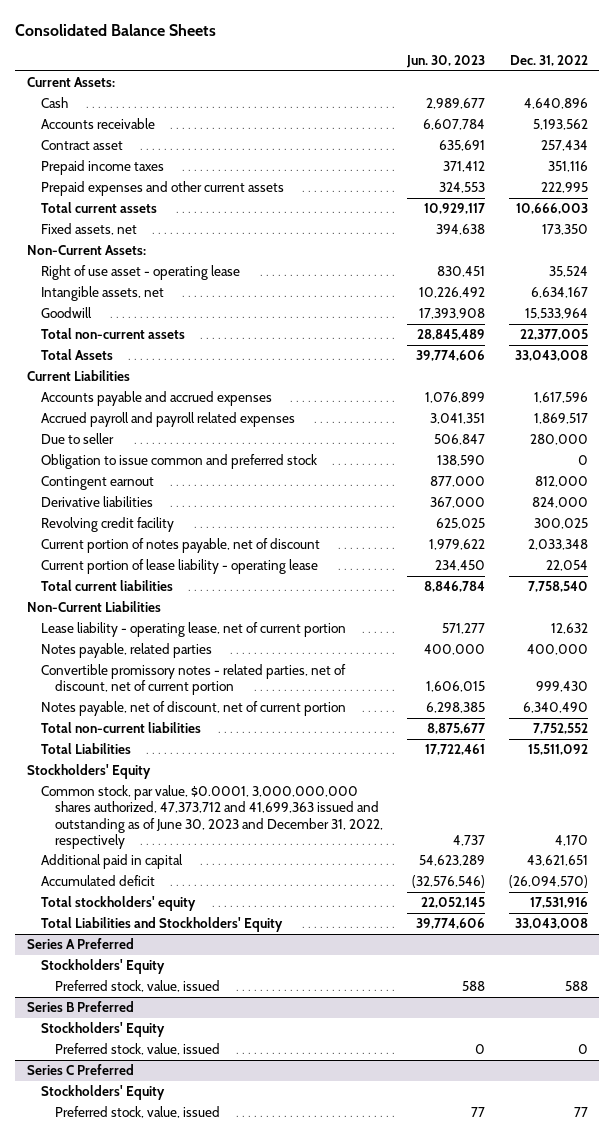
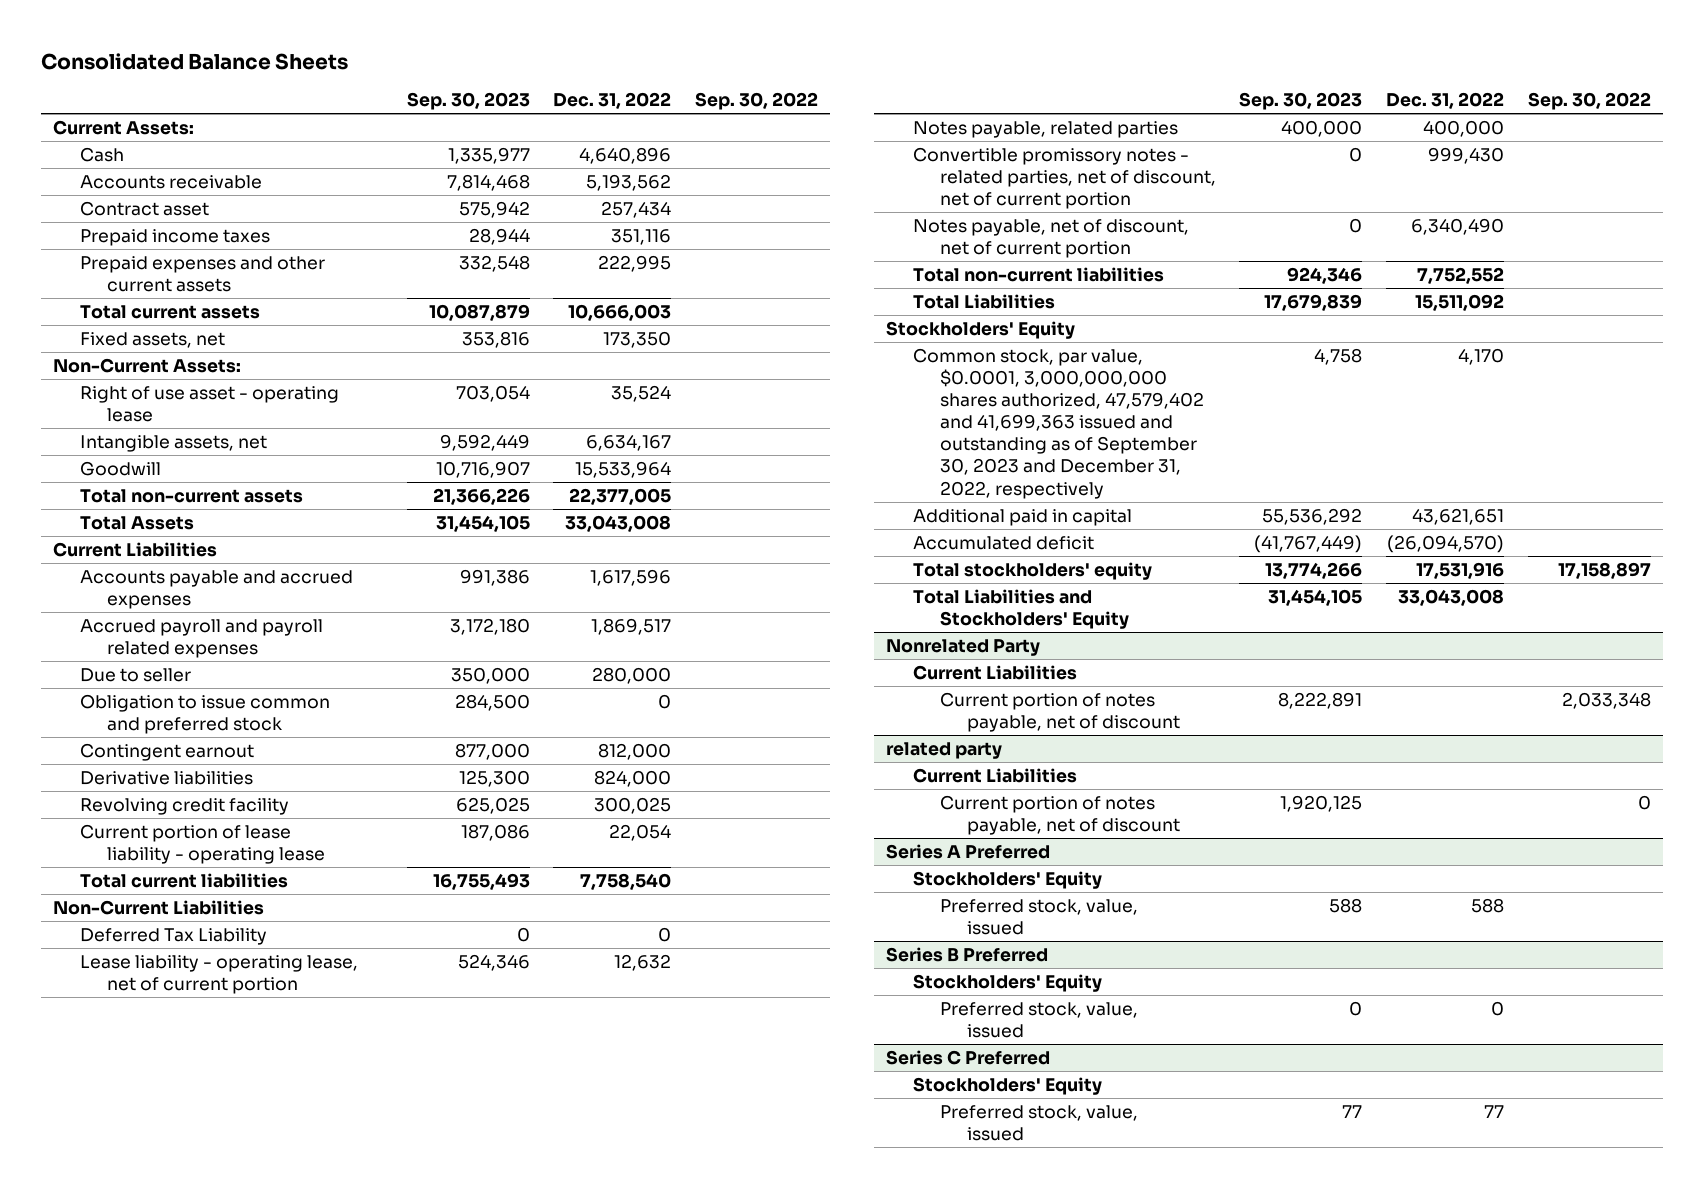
[405,55,485,69] Jun. 30, 2023 -> none
none -> [406,92,530,111] Sep. 30, 2023
none -> [694,92,818,111] Sep. 30, 2022
[40,538,320,554] Current portion of notes payable, net of discount -> none
none -> [80,927,268,945] Deferred Tax Liability
[40,785,384,849] Common stock, par value, $0.0001, 3,000,000,000 shares authorized, 47,373,712 and 41,699,363 issued and outstanding as of June 30, 2023 and December 31, 2022, respectively -> [912,347,1204,499] Common stock, par value, $0.0001, 3,000,000,000 shares authorized, 47,579,402 and 41,699,363 issued and outstanding as of September 30, 2023 and December 31, 2022, respectively
none -> [885,638,1040,656] Nonrelated Party
none -> [912,664,1077,680] Current Liabilities
none -> [939,691,1180,733] Current portion of notes payable, net of discount
none -> [885,741,1002,759] related party
none -> [912,767,1077,783] Current Liabilities
none -> [939,794,1180,836] Current portion of notes payable, net of discount

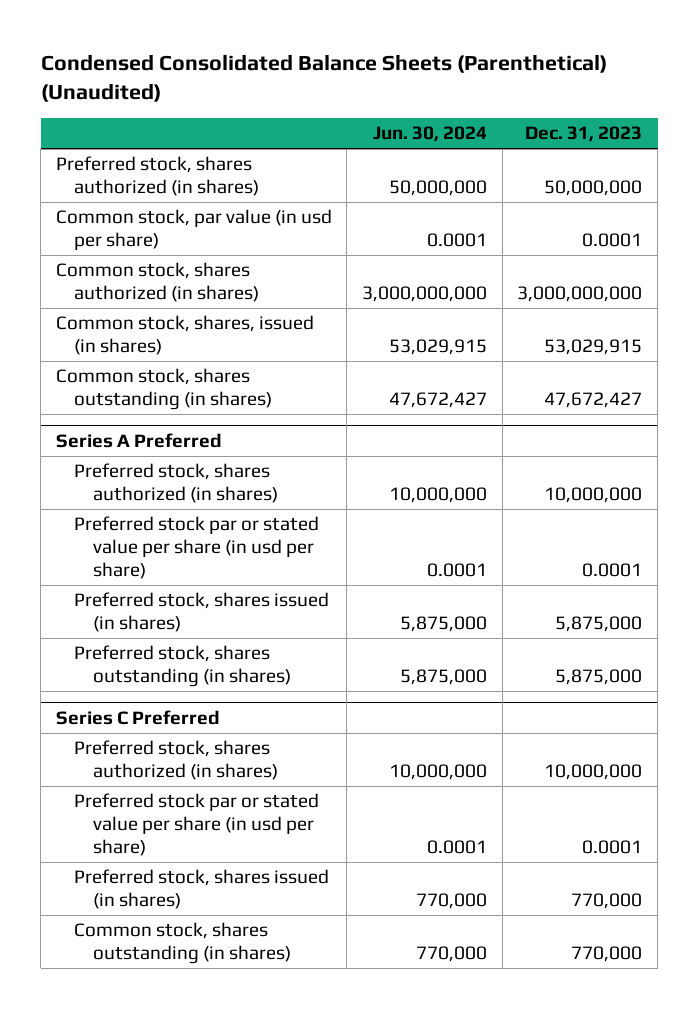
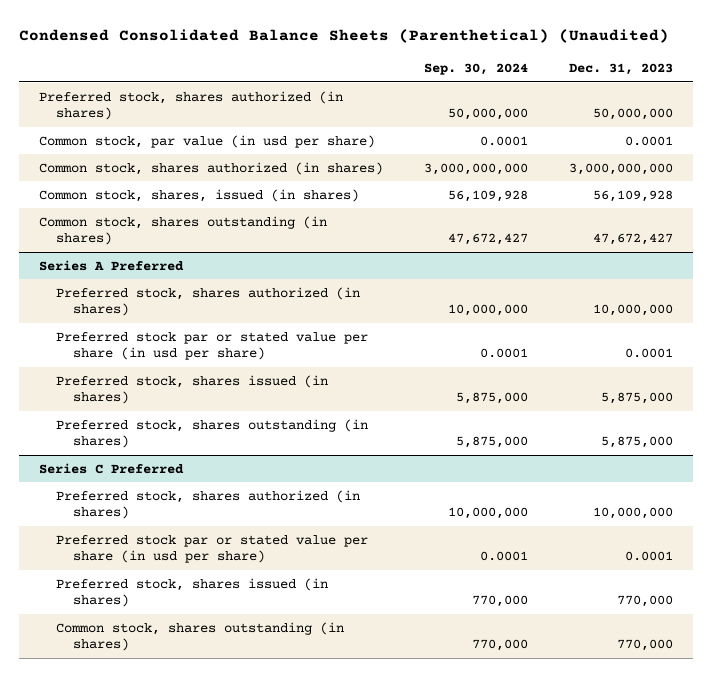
[373,126,488,143] Jun. 30, 2024 -> none
none -> [423,63,528,76] Sep. 30, 2024
[544,339,643,356] 53,029,915 -> [592,189,673,202] 56,109,928

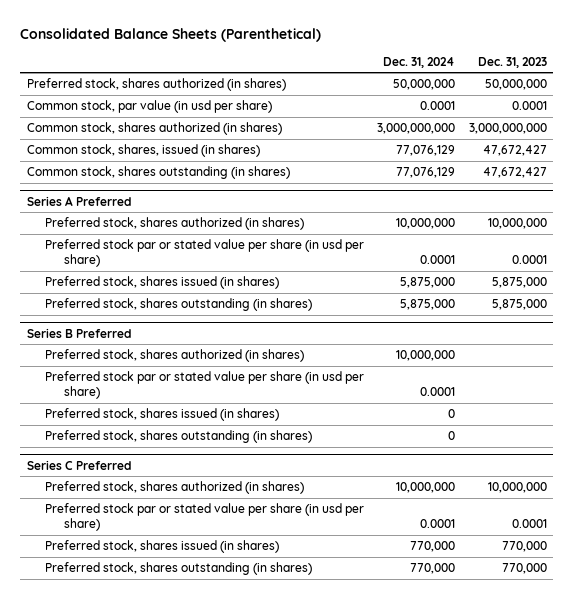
[18,29,669,44] Condensed Consolidated Balance Sheets (Parenthetical) (Unaudited) -> [19,27,321,42] Consolidated Balance Sheets (Parenthetical)
[423,63,528,76] Sep. 30, 2024 -> none
none -> [383,56,456,68] Dec. 31, 2024
[592,189,673,202] 56,109,928 -> [482,145,547,157] 47,672,427
none -> [26,327,131,338] Series B Preferred
none -> [45,349,305,363] Preferred stock, shares authorized (in shares)
none -> [45,371,365,400] Preferred stock par or stated value per share (in usd per share)
none -> [45,408,280,422] Preferred stock, shares issued (in shares)
none -> [45,430,313,444] Preferred stock, shares outstanding (in shares)
[55,621,344,652] Common stock, shares outstanding (in shares) -> [45,562,313,576] Preferred stock, shares outstanding (in shares)

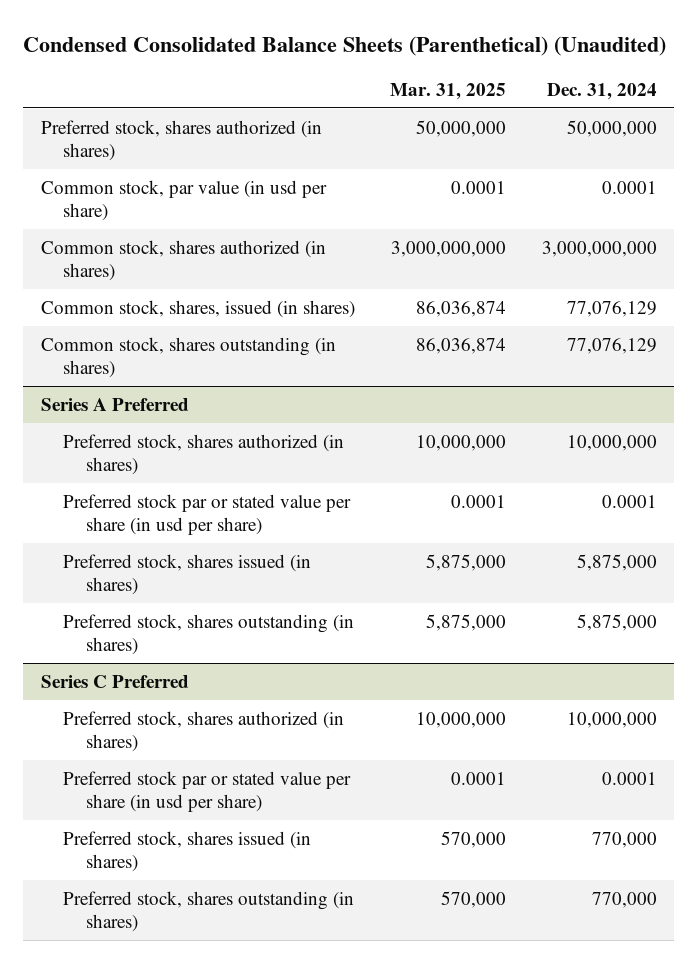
[19,27,321,42] Consolidated Balance Sheets (Parenthetical) -> [22,36,666,57] Condensed Consolidated Balance Sheets (Parenthetical) (Unaudited)
[477,56,547,68] Dec. 31, 2023 -> none
none -> [390,82,507,100] Mar. 31, 2025
[26,327,131,338] Series B Preferred -> none
[45,349,305,363] Preferred stock, shares authorized (in shares) -> none
[45,371,365,400] Preferred stock par or stated value per share (in usd per share) -> none
[45,408,280,422] Preferred stock, shares issued (in shares) -> none
[45,430,313,444] Preferred stock, shares outstanding (in shares) -> none

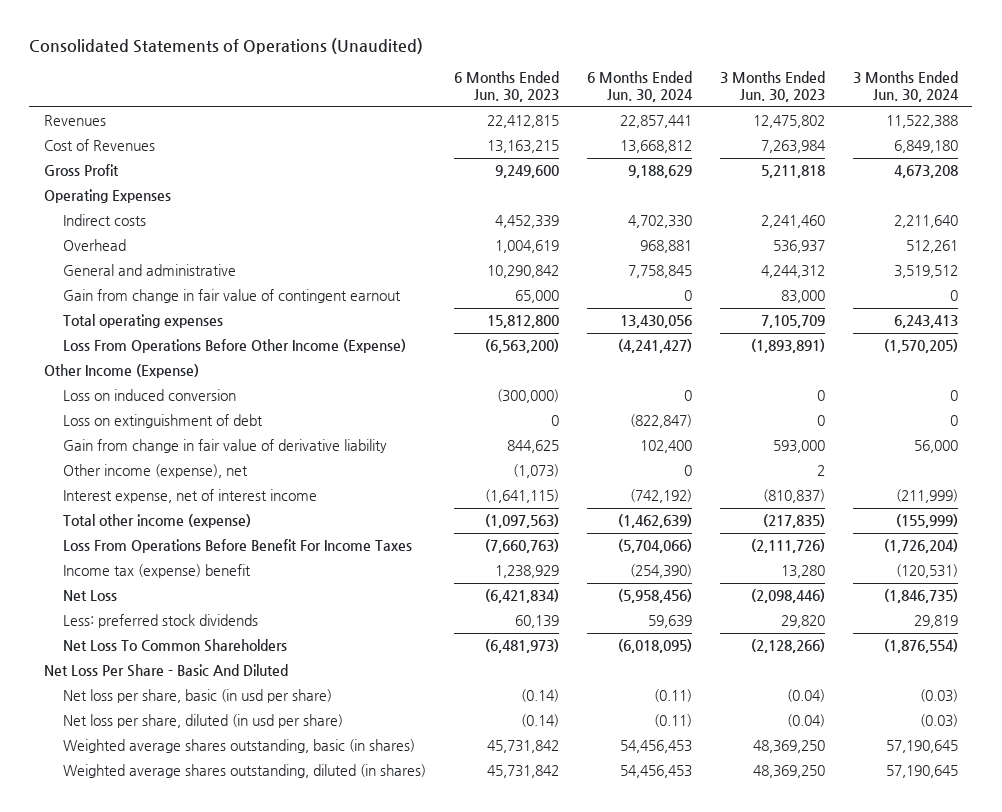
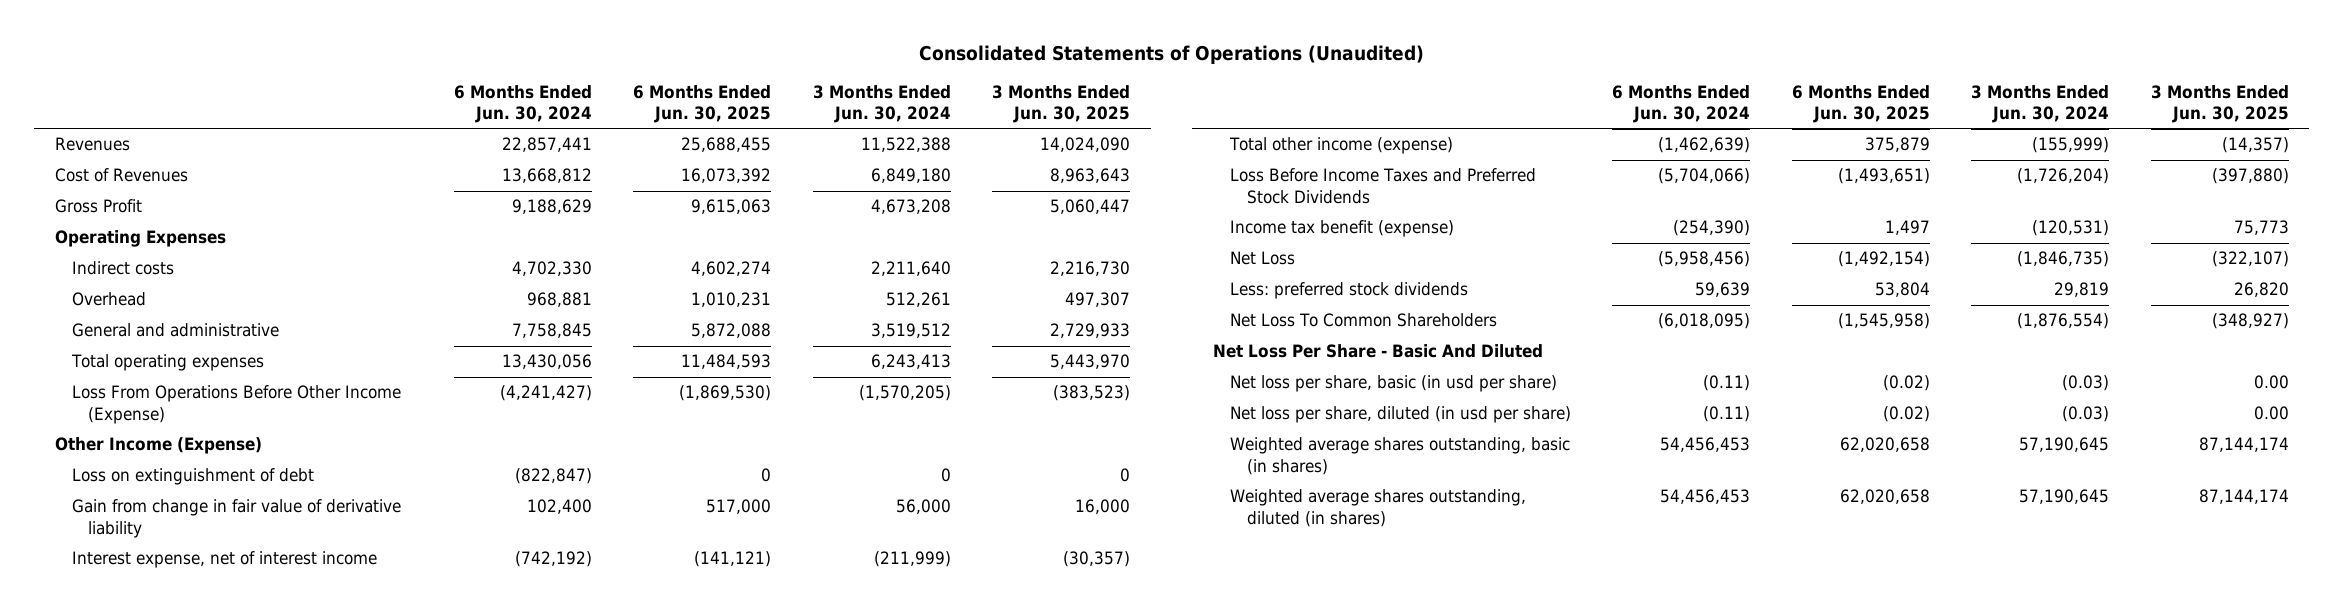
[453,71,559,102] 6 Months Ended Jun. 30, 2023 -> none
[720,71,826,102] 3 Months Ended Jun. 30, 2023 -> none
none -> [633,84,772,124] 6 Months Ended Jun. 30, 2025
none -> [992,84,1131,124] 3 Months Ended Jun. 30, 2025
[62,289,401,304] Gain from change in fair value of contingent earnout -> none
[62,389,236,402] Loss on induced conversion -> none
[62,464,248,479] Other income (expense), net -> none
[62,539,412,554] Loss From Operations Before Benefit For Income Taxes -> [1229,168,1536,204] Loss Before Income Taxes and Preferred Stock Dividends
[62,564,251,579] Income tax (expense) benefit -> [1229,220,1454,238] Income tax benefit (expense)

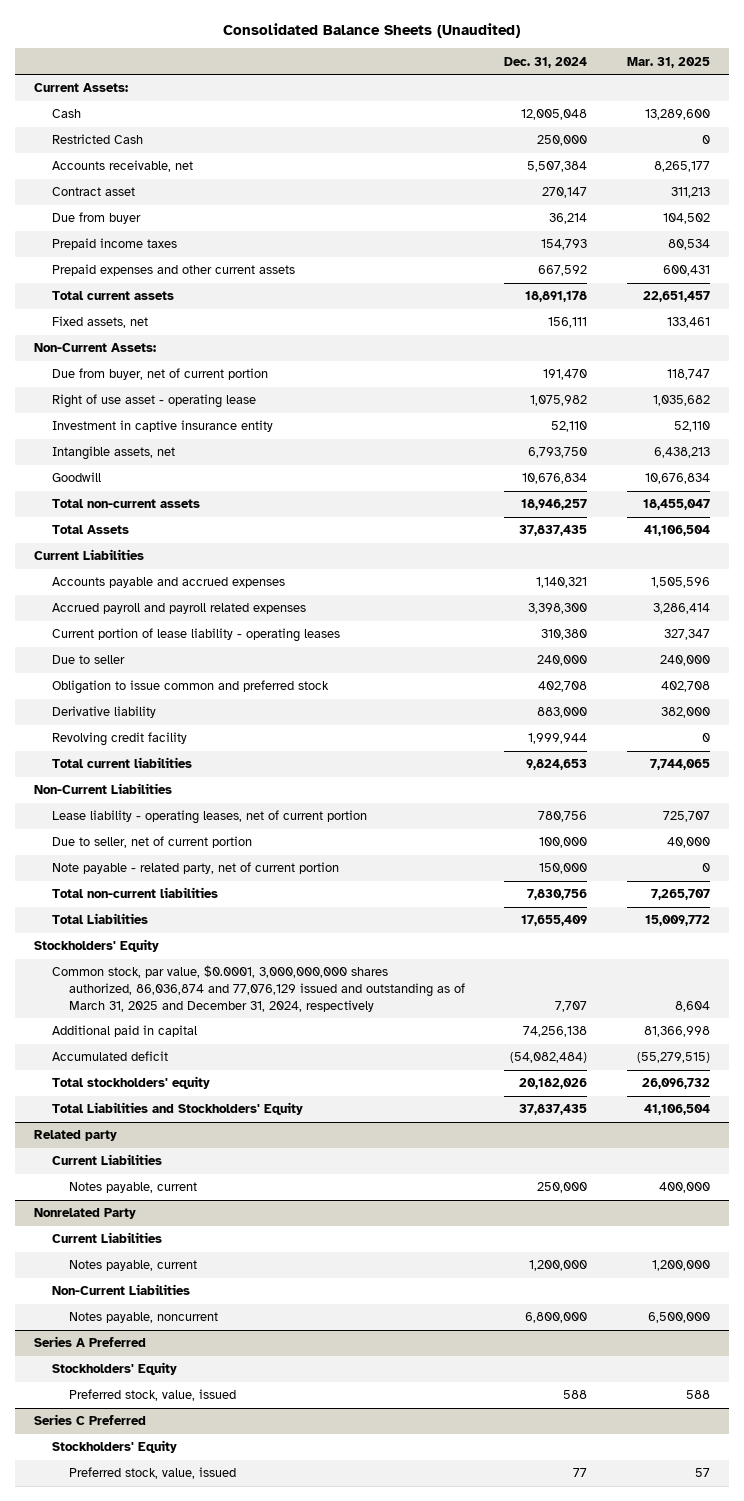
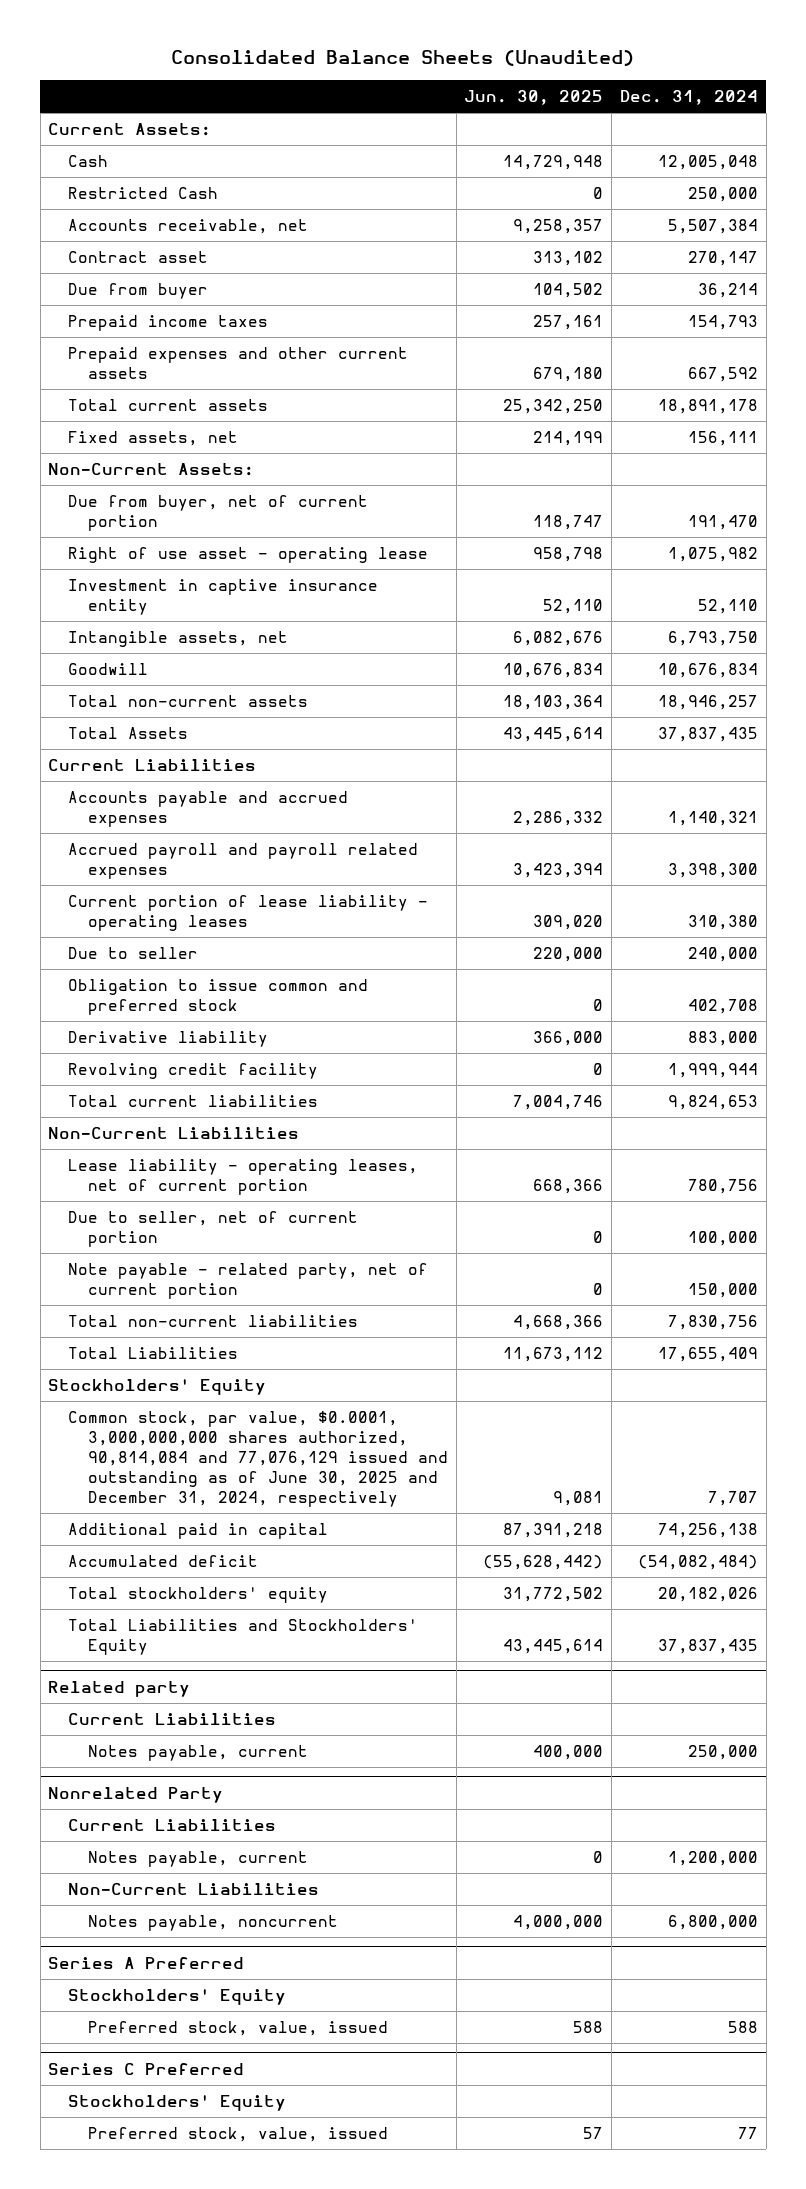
[626,56,710,68] Mar. 31, 2025 -> none
none -> [464,90,604,106] Jun. 30, 2025
[51,965,465,1012] Common stock, par value, $0.0001, 3,000,000,000 shares authorized, 86,036,874 and 77,076,129 issued and outstanding as of March 31, 2025 and December 31, 2024, respectively -> [68,1410,448,1507] Common stock, par value, $0.0001, 3,000,000,000 shares authorized, 90,814,084 and 77,076,129 issued and outstanding as of June 30, 2025 and December 31, 2024, respectively

